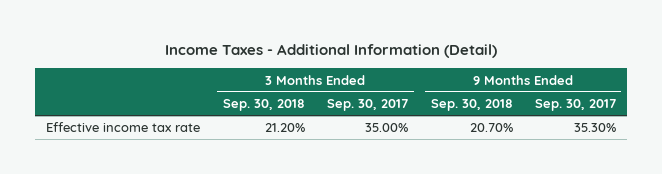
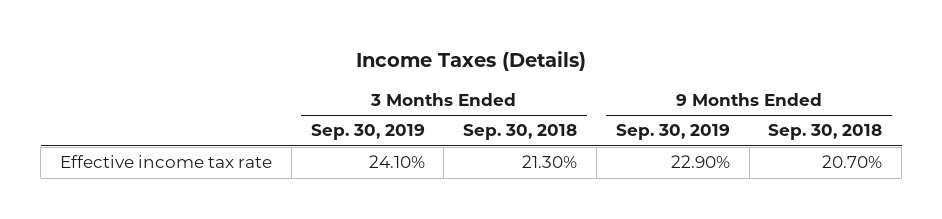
[165,44,498,59] Income Taxes - Additional Information (Detail) -> [356,51,587,72] Income Taxes (Details)
[327,99,409,112] Sep. 30, 2017 -> none
[534,99,616,112] Sep. 30, 2017 -> none
none -> [310,124,425,141] Sep. 30, 2019
none -> [615,124,730,141] Sep. 30, 2019
[264,123,305,133] 21.20% -> [522,155,578,169] 21.30%

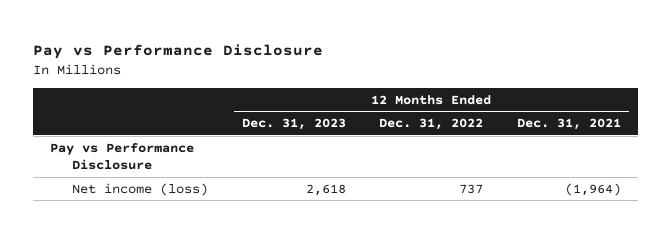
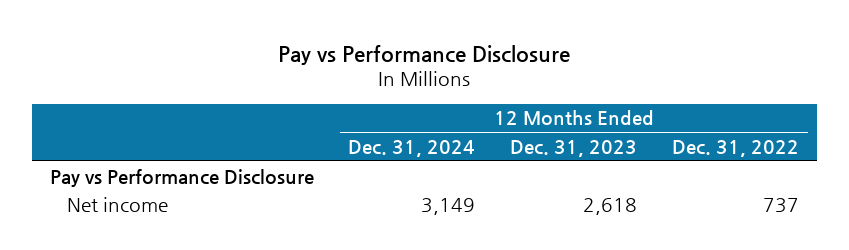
[517,118,622,131] Dec. 31, 2021 -> none
none -> [348,139,476,157] Dec. 31, 2024
[72,182,209,196] Net income (loss) -> [66,196,168,212] Net income

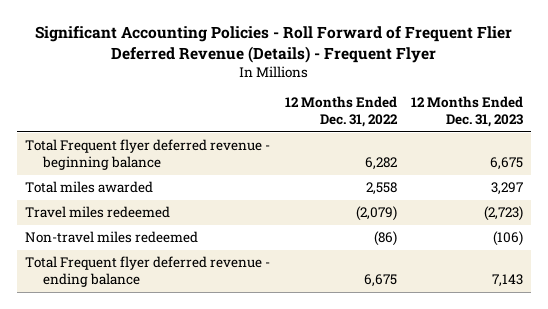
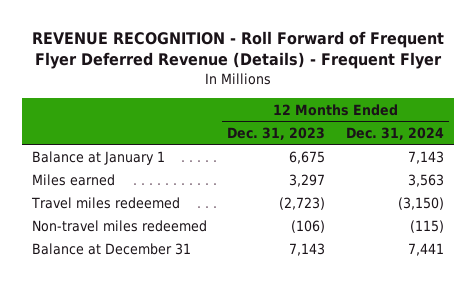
[35,26,513,63] Significant Accounting Policies - Roll Forward of Frequent Flier Deferred Revenue (Details) - Frequent Flyer -> [31,30,444,70] REVENUE RECOGNITION - Roll Forward of Frequent Flyer Deferred Revenue (Details) - Frequent Flyer
[284,96,398,127] 12 Months Ended Dec. 31, 2022 -> none
none -> [345,126,444,140] Dec. 31, 2024
[24,139,270,171] Total Frequent flyer deferred revenue - beginning balance -> [32,150,166,165] Balance at January 1
[24,181,153,194] Total miles awarded -> [32,173,116,186] Miles earned
[24,256,270,288] Total Frequent flyer deferred revenue - ending balance -> [32,242,192,255] Balance at December 31

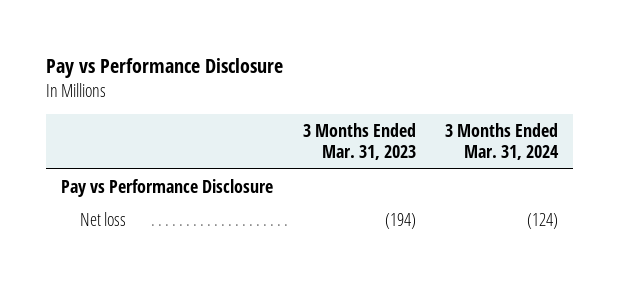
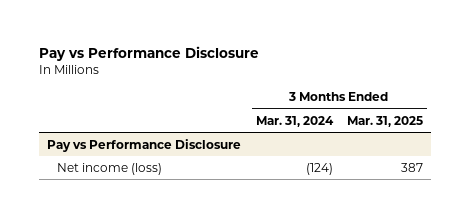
[302,122,416,161] 3 Months Ended Mar. 31, 2023 -> none
none -> [347,115,424,127] Mar. 31, 2025
[80,211,127,226] Net loss -> [57,162,163,175] Net income (loss)

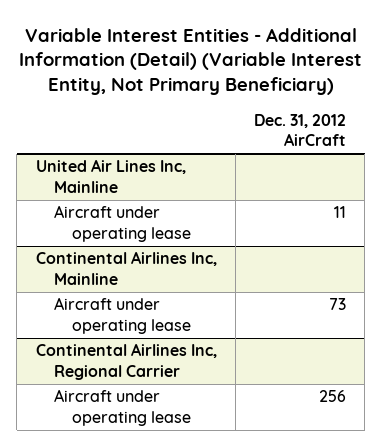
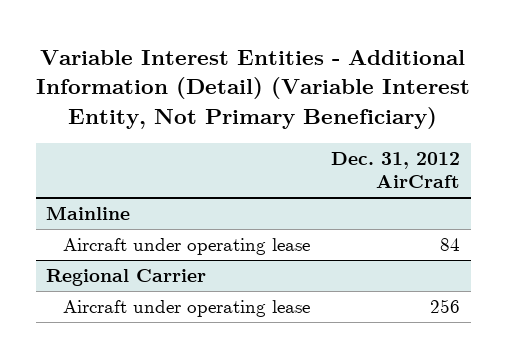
[35,159,186,194] United Air Lines Inc, Mainline -> none
[35,251,217,286] Continental Airlines Inc, Mainline -> none
[53,297,192,335] Aircraft under operating lease -> none
[35,343,217,381] Continental Airlines Inc, Regional Carrier -> none
none -> [46,206,131,221] Mainline
[334,206,347,219] 11 -> [440,238,461,252] 84
none -> [46,269,207,287] Regional Carrier

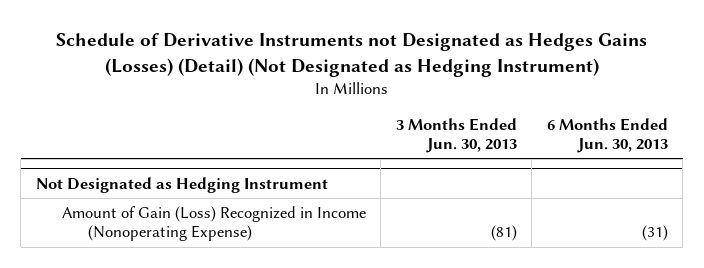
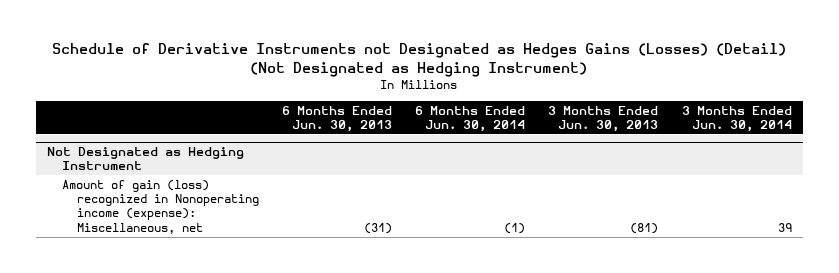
none -> [415,105,526,132] 6 Months Ended Jun. 30, 2014
none -> [681,105,792,132] 3 Months Ended Jun. 30, 2014
[61,205,366,242] Amount of Gain (Loss) Recognized in Income (Nonoperating Expense) -> [62,180,259,234] Amount of gain (loss) recognized in Nonoperating income (expense): Miscellaneous, net

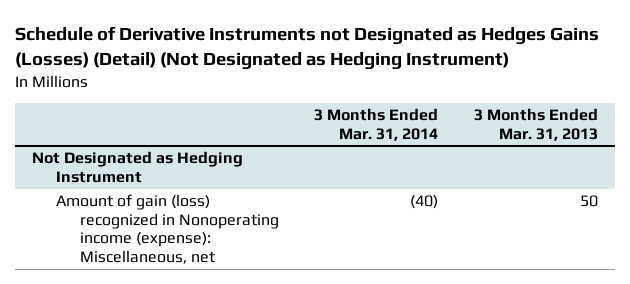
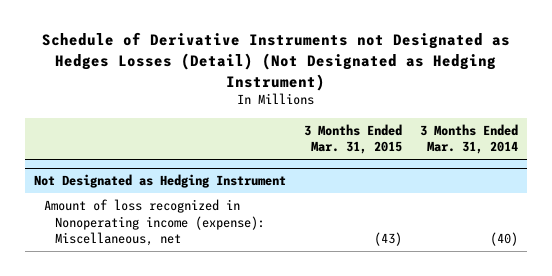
[14,25,599,70] Schedule of Derivative Instruments not Designated as Hedges Gains (Losses) (Detail) (Not Designated as Hedging Instrument) -> [41,32,510,91] Schedule of Derivative Instruments not Designated as Hedges Losses (Detail) (Not Designated as Hedging Instrument)
[473,107,598,141] 3 Months Ended Mar. 31, 2013 -> none
none -> [303,123,402,155] 3 Months Ended Mar. 31, 2015
[56,194,279,265] Amount of gain (loss) recognized in Nonoperating income (expense): Miscellaneous, net -> [44,198,265,247] Amount of loss recognized in Nonoperating income (expense): Miscellaneous, net

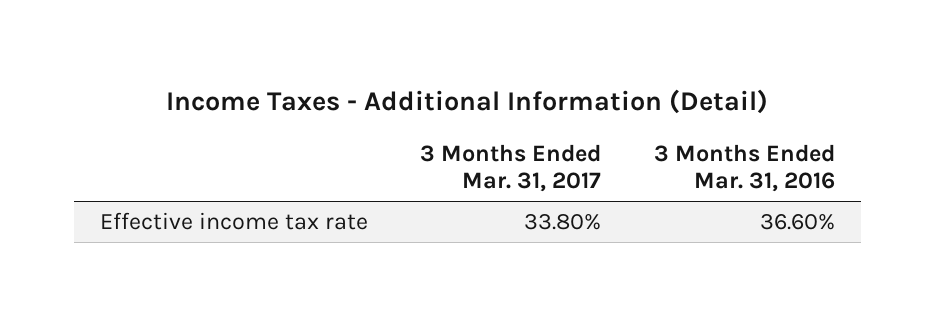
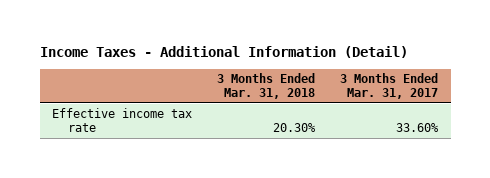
[653,143,835,193] 3 Months Ended Mar. 31, 2016 -> none
none -> [217,73,316,99] 3 Months Ended Mar. 31, 2018
[524,214,602,231] 33.80% -> [396,122,440,132] 33.60%

